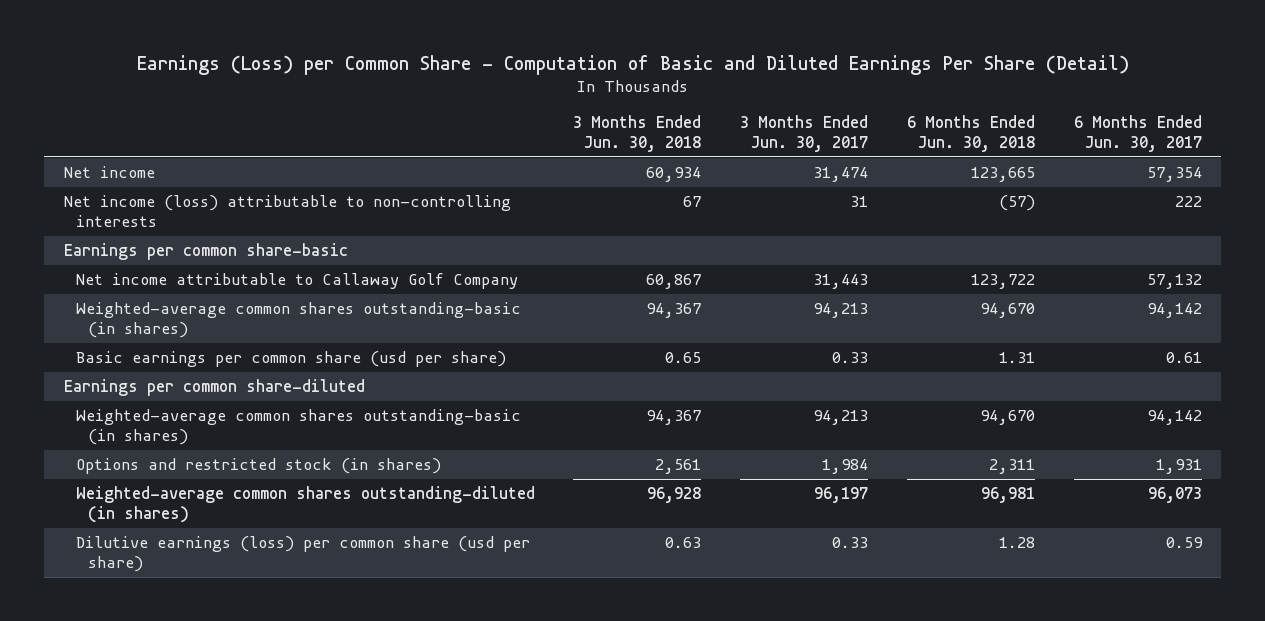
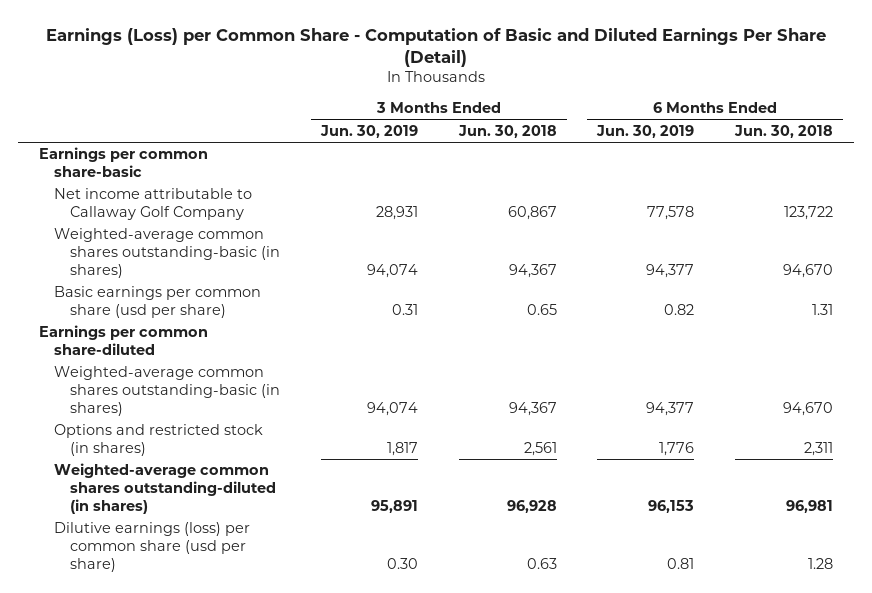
[740,115,869,152] 3 Months Ended Jun. 30, 2017 -> none
[1073,115,1202,152] 6 Months Ended Jun. 30, 2017 -> none
none -> [319,125,418,139] Jun. 30, 2019
none -> [596,125,695,139] Jun. 30, 2019
[63,166,155,179] Net income -> none
[63,195,511,227] Net income (loss) attributable to non-controlling interests -> none

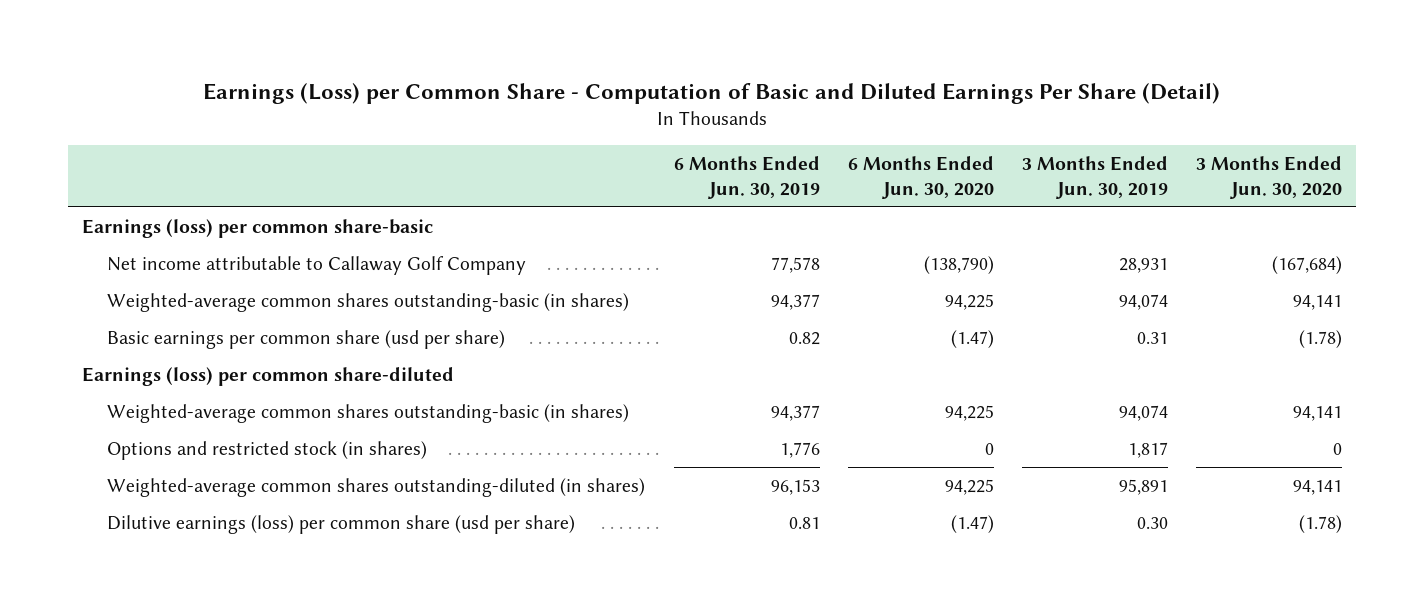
[457,125,557,139] Jun. 30, 2018 -> none
[734,125,834,139] Jun. 30, 2018 -> none
none -> [847,155,994,199] 6 Months Ended Jun. 30, 2020
none -> [1196,155,1343,199] 3 Months Ended Jun. 30, 2020
[38,147,208,178] Earnings per common share-basic -> [82,218,434,238] Earnings (loss) per common share-basic
[38,325,208,356] Earnings per common share-diluted -> [82,366,455,386] Earnings (loss) per common share-diluted

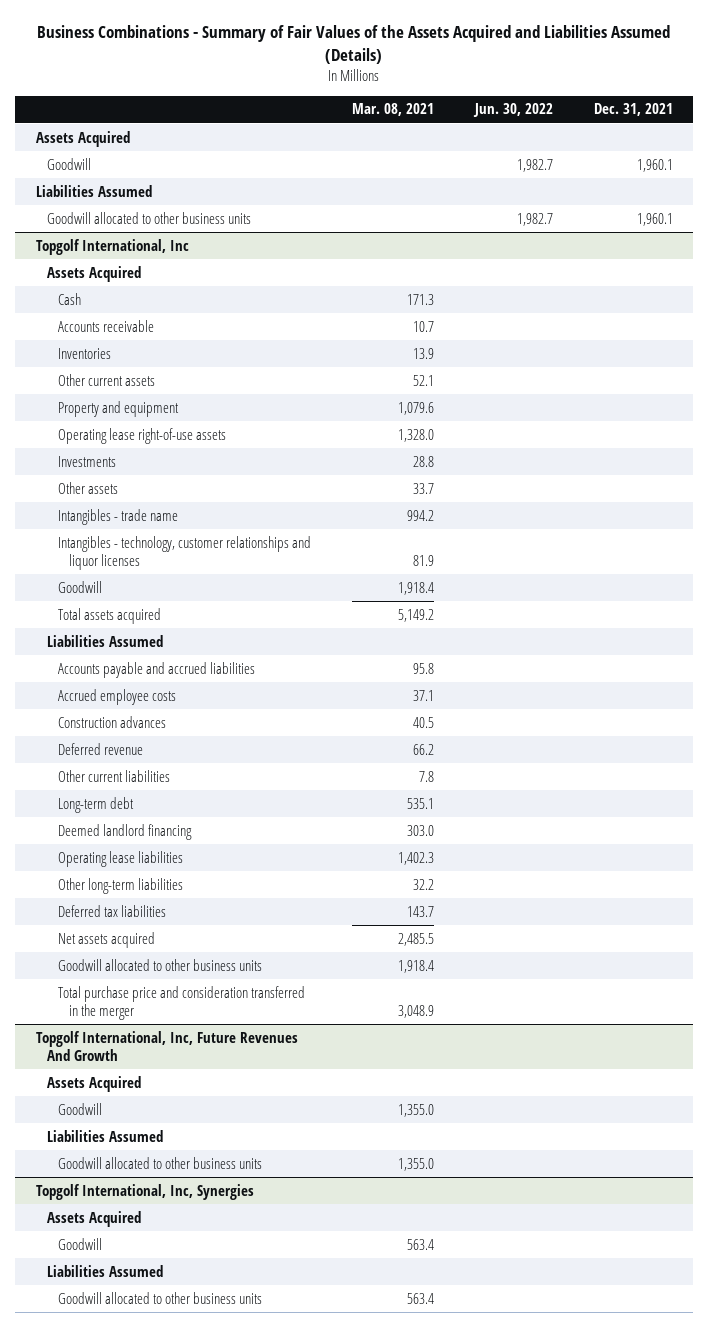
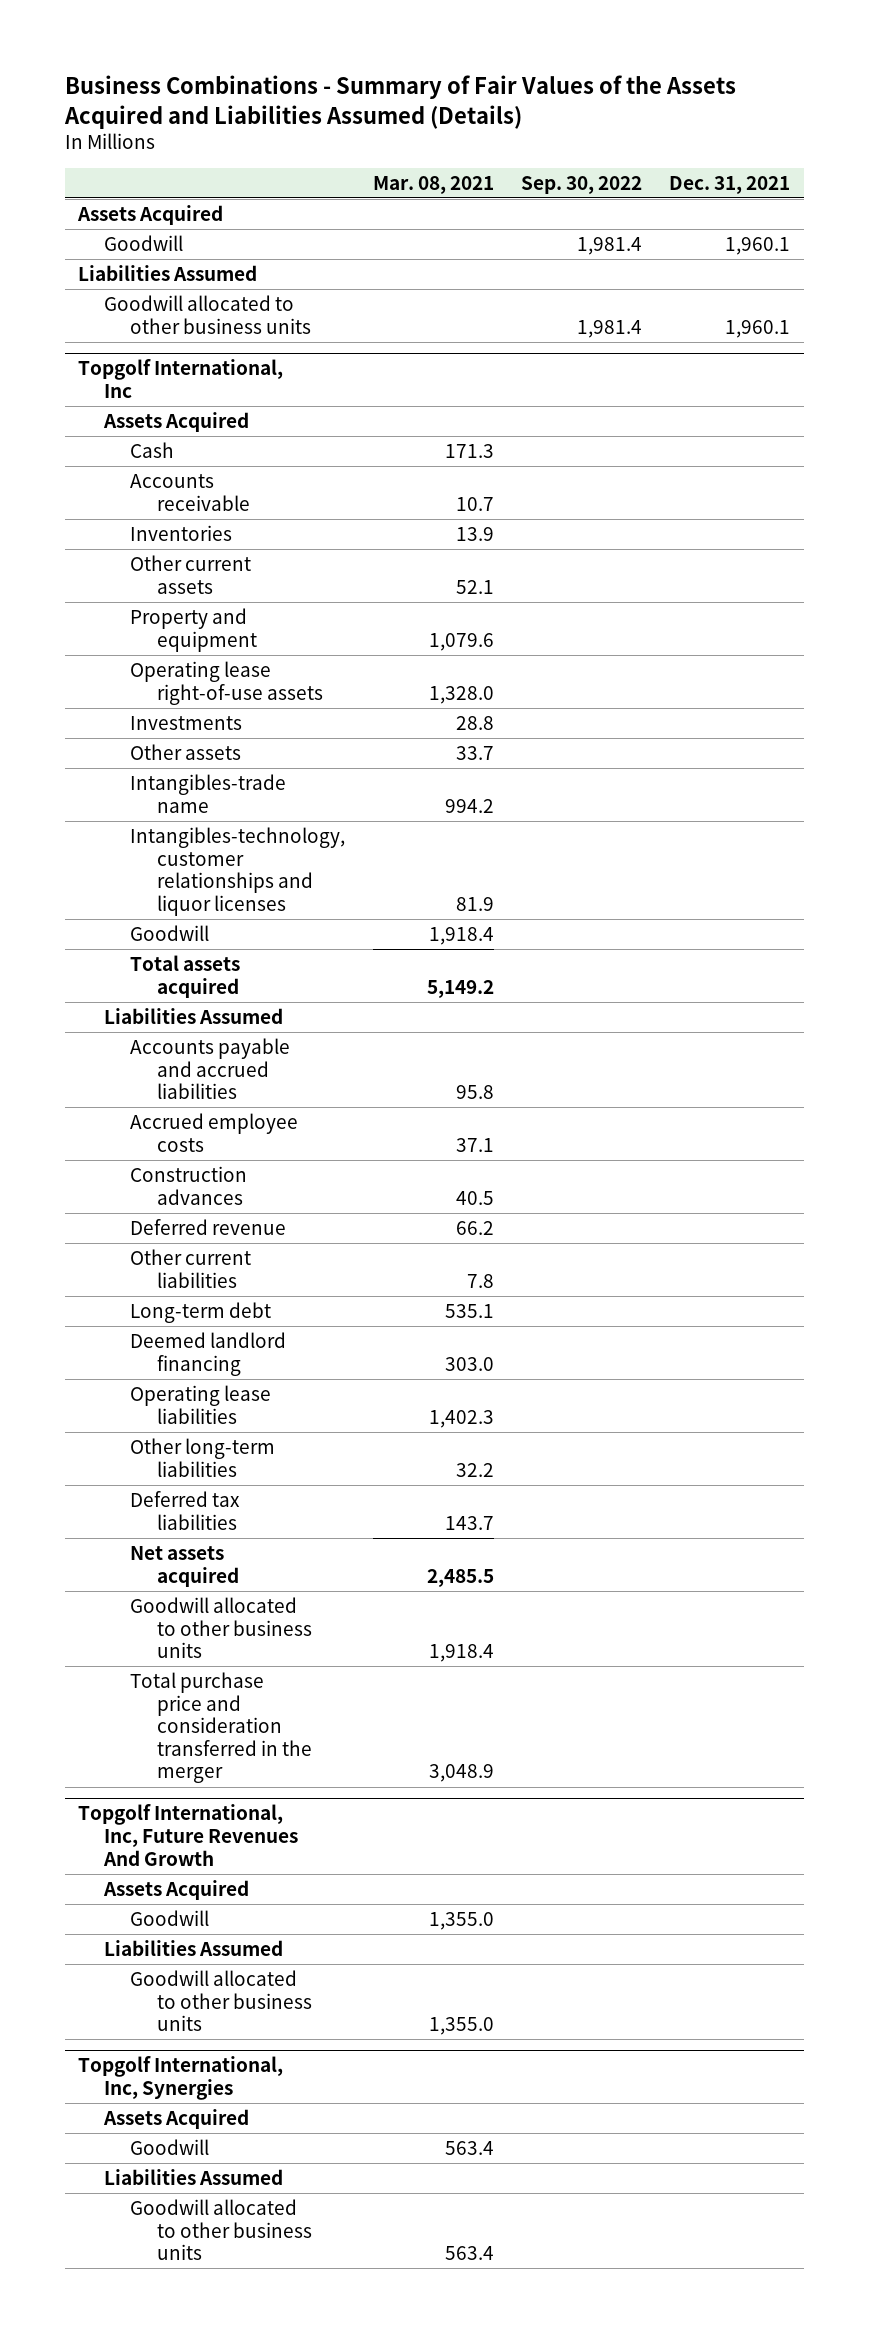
[472,103,553,118] Jun. 30, 2022 -> none
none -> [521,175,643,194] Sep. 30, 2022
[57,508,178,525] Intangibles - trade name -> [130,773,287,813] Intangibles-trade name
[57,535,311,571] Intangibles - technology, customer relationships and liquor licenses -> [130,826,346,916] Intangibles-technology, customer relationships and liquor licenses

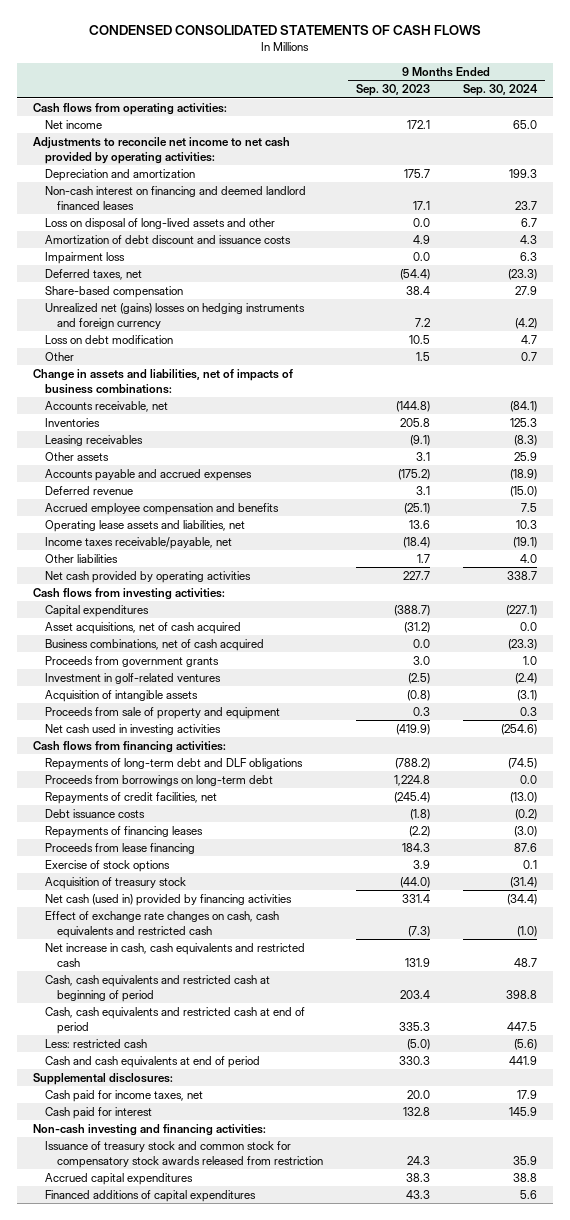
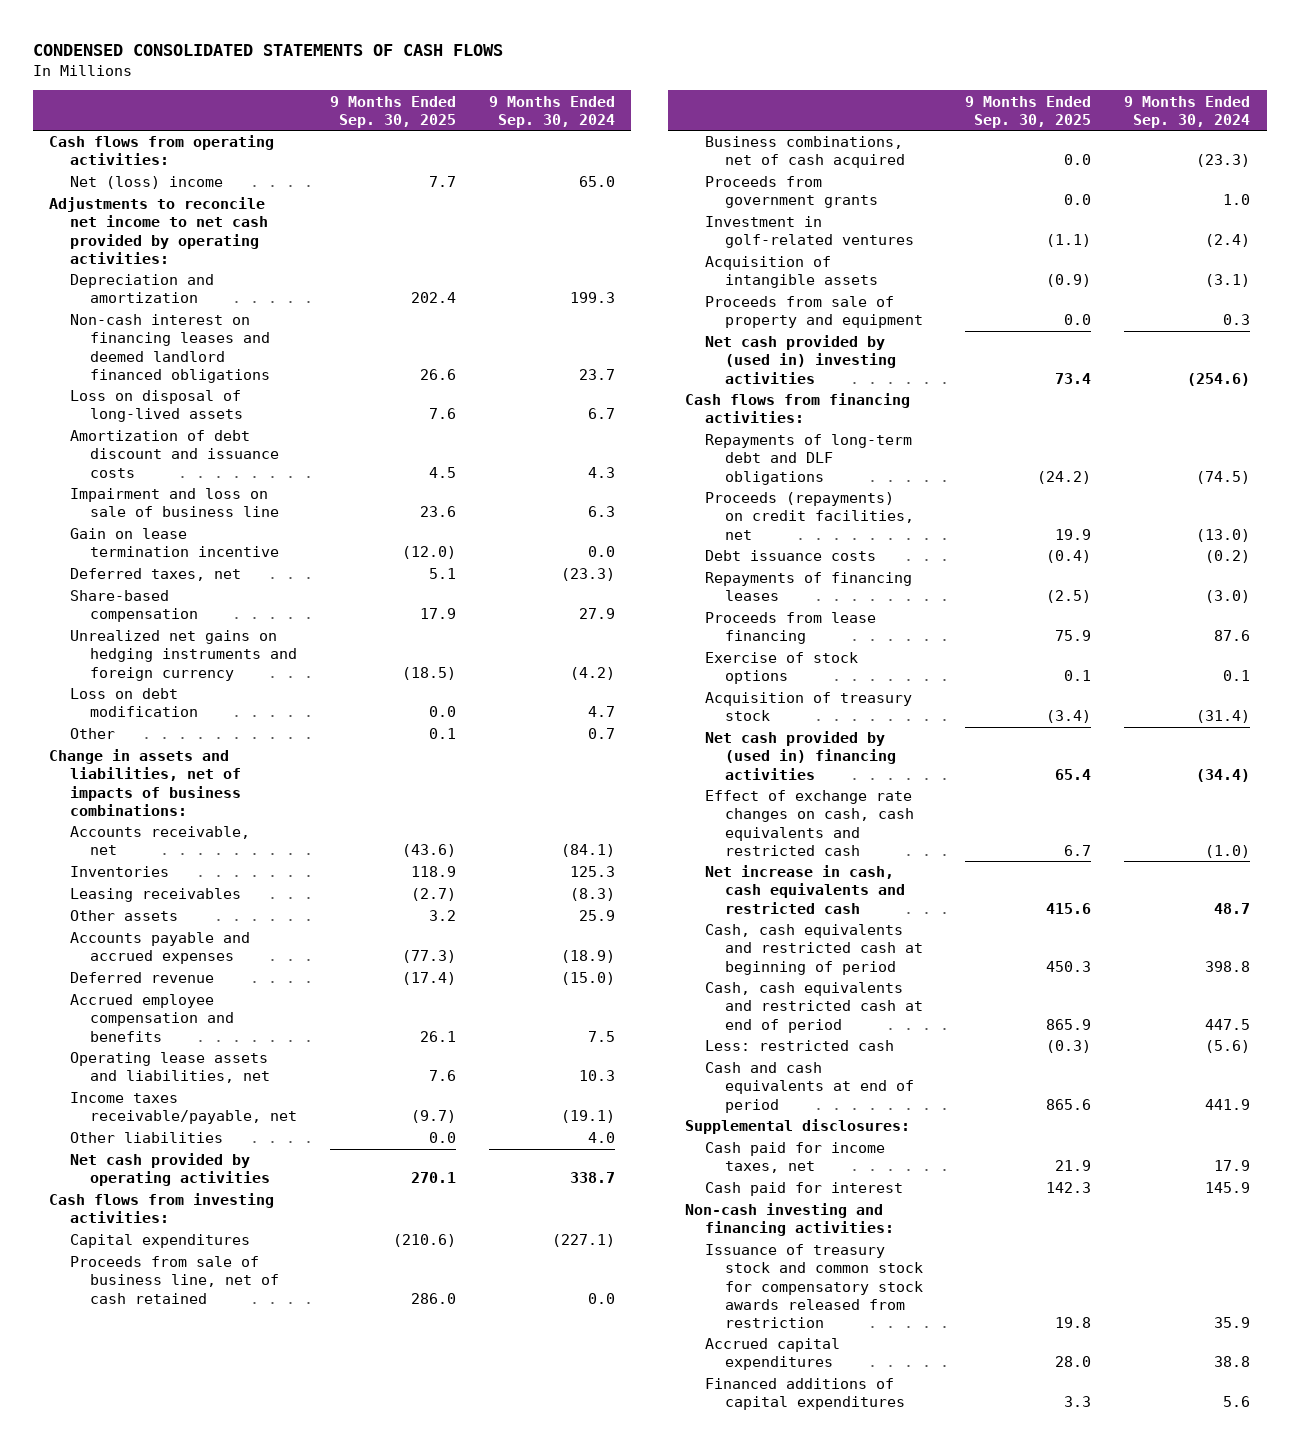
[355,84,430,97] Sep. 30, 2023 -> none
none -> [329,95,456,128] 9 Months Ended Sep. 30, 2025
[45,119,103,129] Net income -> [69,176,223,190] Net (loss) income
[45,185,307,210] Non-cash interest on financing and deemed landlord financed leases -> [69,314,270,383] Non-cash interest on financing leases and deemed landlord financed obligations
[45,217,276,230] Loss on disposal of long-lived assets and other -> [69,390,243,423] Loss on disposal of long-lived assets
[45,251,126,264] Impairment loss -> none
none -> [69,488,279,518] Impairment and loss on sale of business line
none -> [69,528,279,558] Gain on lease termination incentive
[45,302,306,329] Unrealized net (gains) losses on hedging instruments and foreign currency -> [69,630,297,681] Unrealized net gains on hedging instruments and foreign currency
[45,621,242,634] Asset acquisitions, net of cash acquired -> none
none -> [69,1256,279,1304] Proceeds from sale of business line, net of cash retained
[45,723,222,735] Net cash used in investing activities -> [704,335,897,384] Net cash provided by (used in) investing activities
[45,774,274,786] Proceeds from borrowings on long-term debt -> none
[45,791,218,804] Repayments of credit facilities, net -> [704,492,915,540] Proceeds (repayments) on credit facilities, net
[45,893,293,906] Net cash (used in) provided by financing activities -> [704,731,897,780] Net cash provided by (used in) financing activities

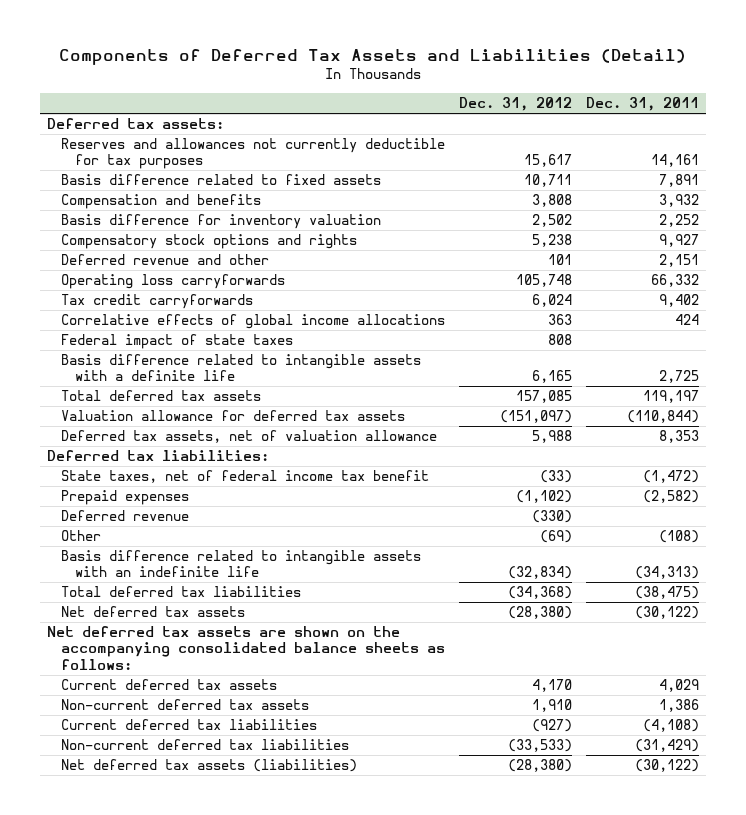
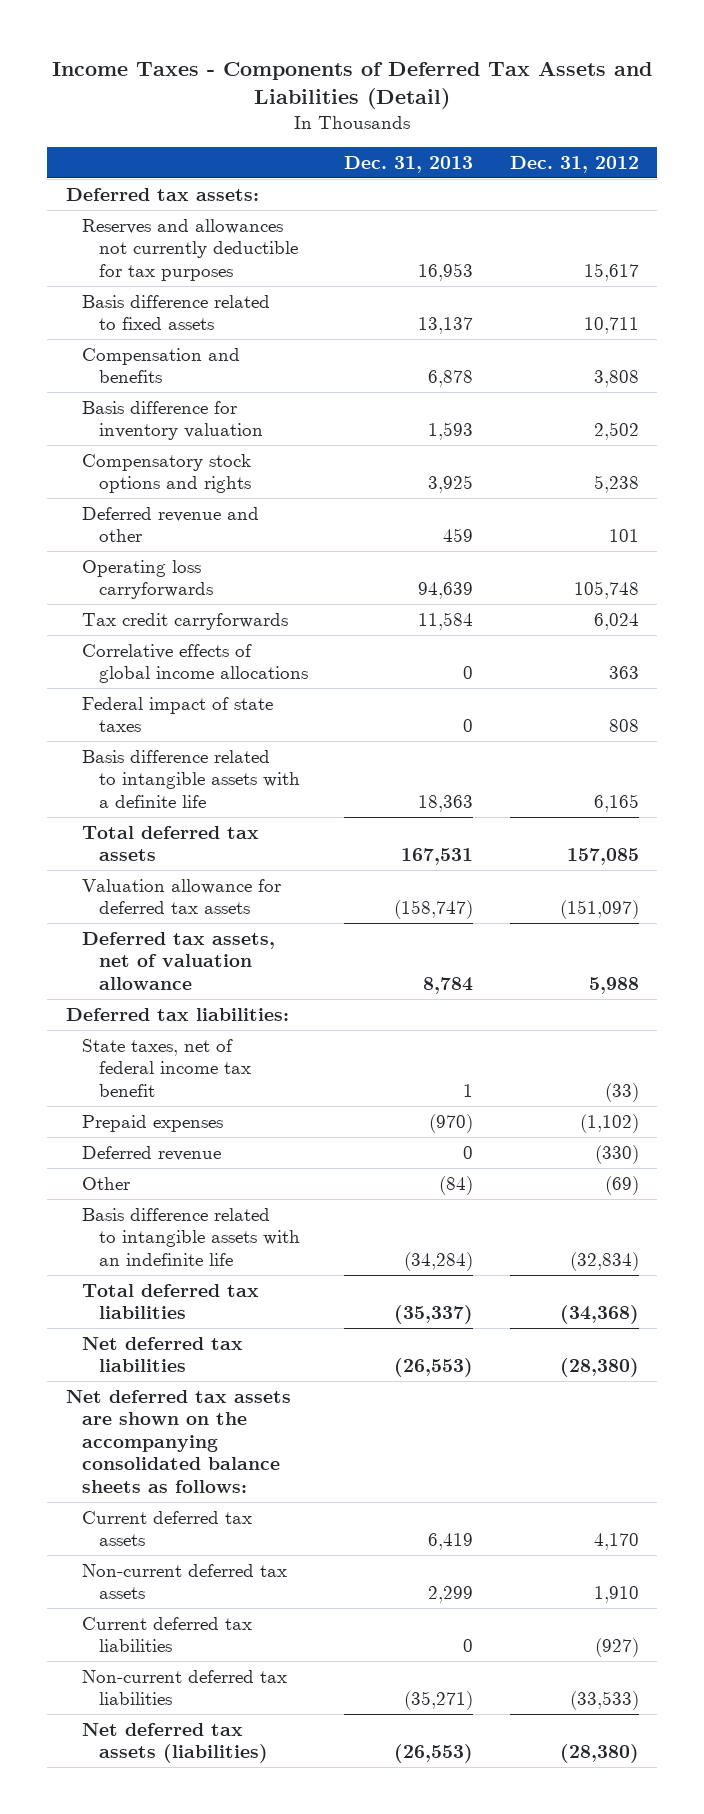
[59,49,687,66] Components of Deferred Tax Assets and Liabilities (Detail) -> [52,60,653,110] Income Taxes - Components of Deferred Tax Assets and Liabilities (Detail)
[585,97,699,112] Dec. 31, 2011 -> none
none -> [344,155,474,173] Dec. 31, 2013
[61,606,246,618] Net deferred tax assets -> [82,1336,244,1373] Net deferred tax liabilities

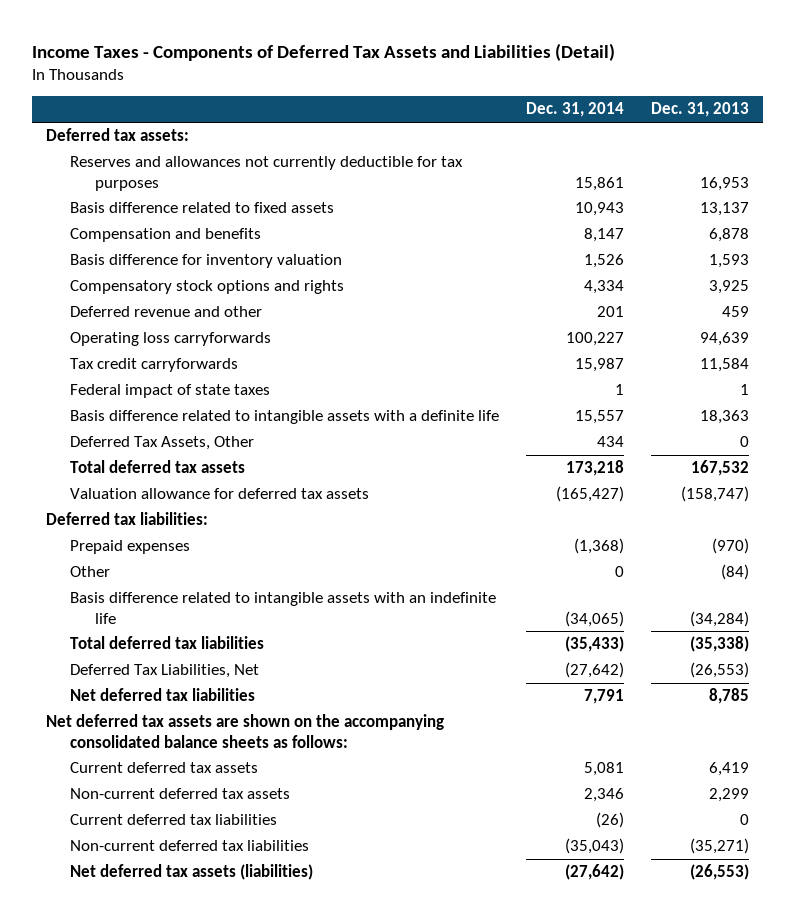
[509,155,639,173] Dec. 31, 2012 -> none
none -> [526,102,625,118] Dec. 31, 2014
[82,643,308,684] Correlative effects of global income allocations -> none
[463,719,474,733] 0 -> [740,384,750,396] 1
none -> [70,436,255,451] Deferred Tax Assets, Other
[401,848,474,866] 167,531 -> [691,460,750,477] 167,532
[82,931,276,990] Deferred tax assets, net of valuation allowance -> none
[82,1038,251,1097] State taxes, net of federal income tax benefit -> none
[82,1145,222,1161] Deferred revenue -> none
[394,1305,474,1325] (35,337) -> [690,636,750,653] (35,338)
none -> [70,664,260,679] Deferred Tax Liabilities, Net
[394,1358,474,1378] (26,553) -> [709,688,750,705] 8,785

